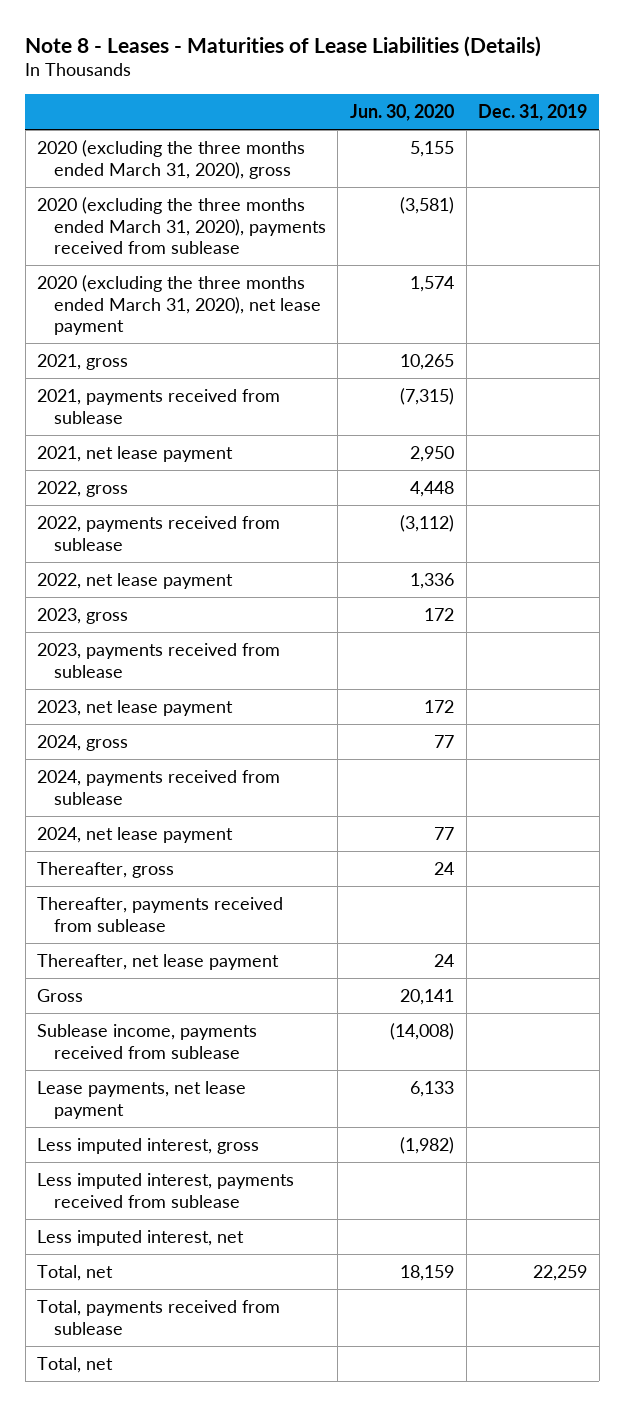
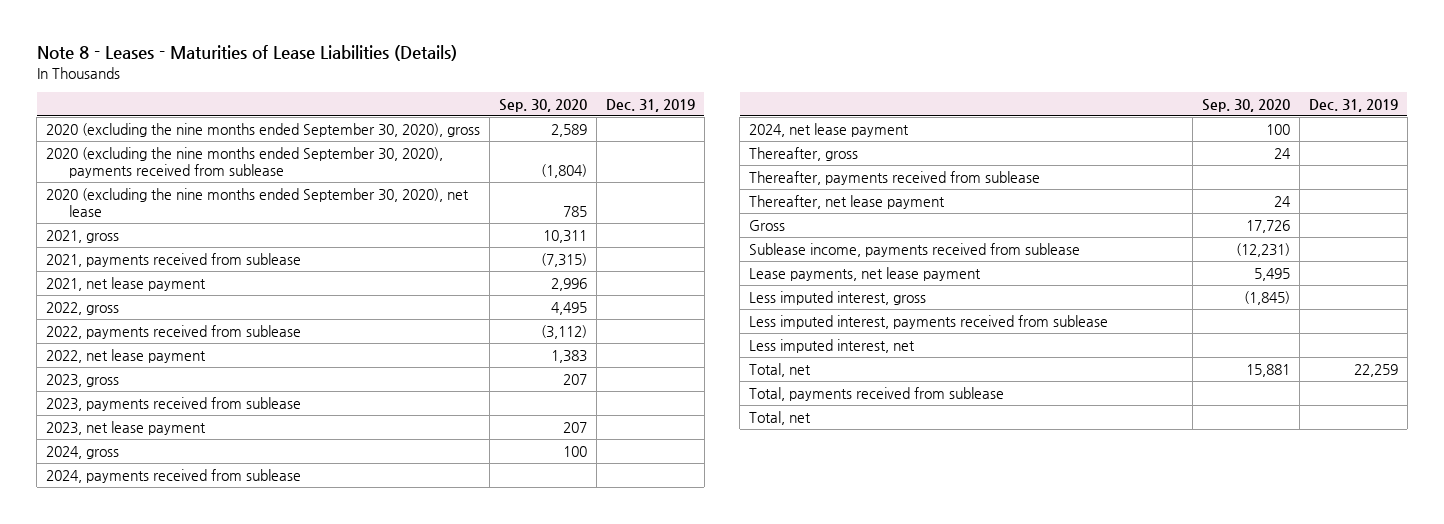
[350,104,455,122] Jun. 30, 2020 -> none
none -> [498,98,587,112] Sep. 30, 2020
[37,140,306,179] 2020 (excluding the three months ended March 31, 2020), gross -> [45,123,480,138] 2020 (excluding the nine months ended September 30, 2020), gross
[37,197,326,255] 2020 (excluding the three months ended March 31, 2020), payments received from sublease -> [45,147,443,178] 2020 (excluding the nine months ended September 30, 2020), payments received from sublease
[37,275,321,336] 2020 (excluding the three months ended March 31, 2020), net lease payment -> [45,188,469,217] 2020 (excluding the nine months ended September 30, 2020), net lease

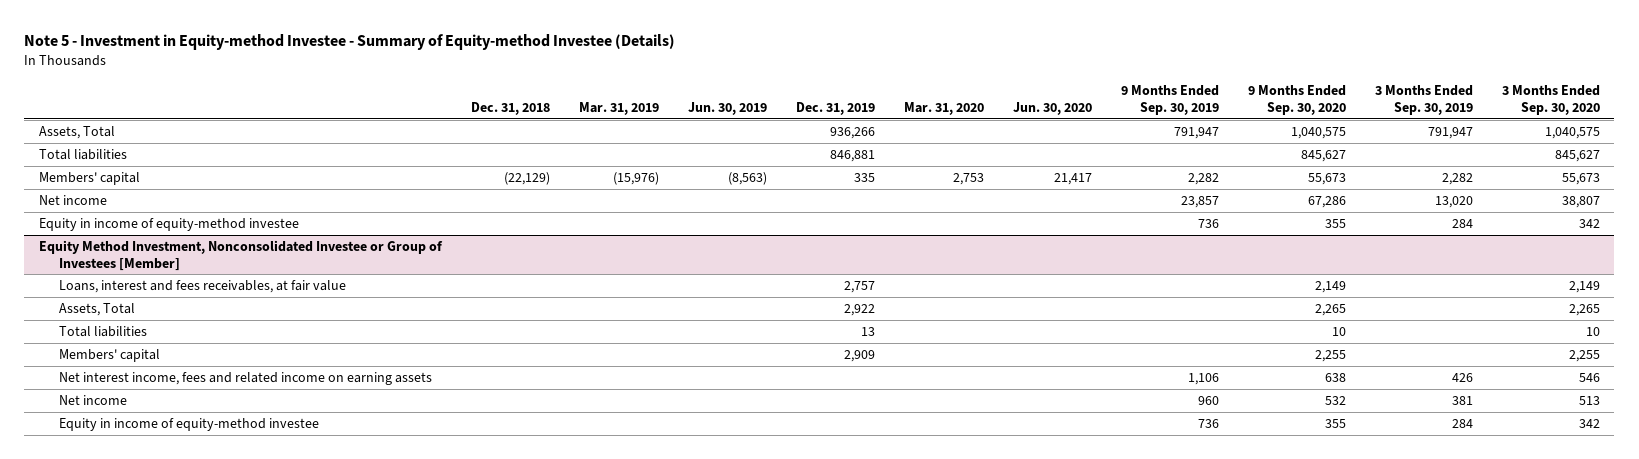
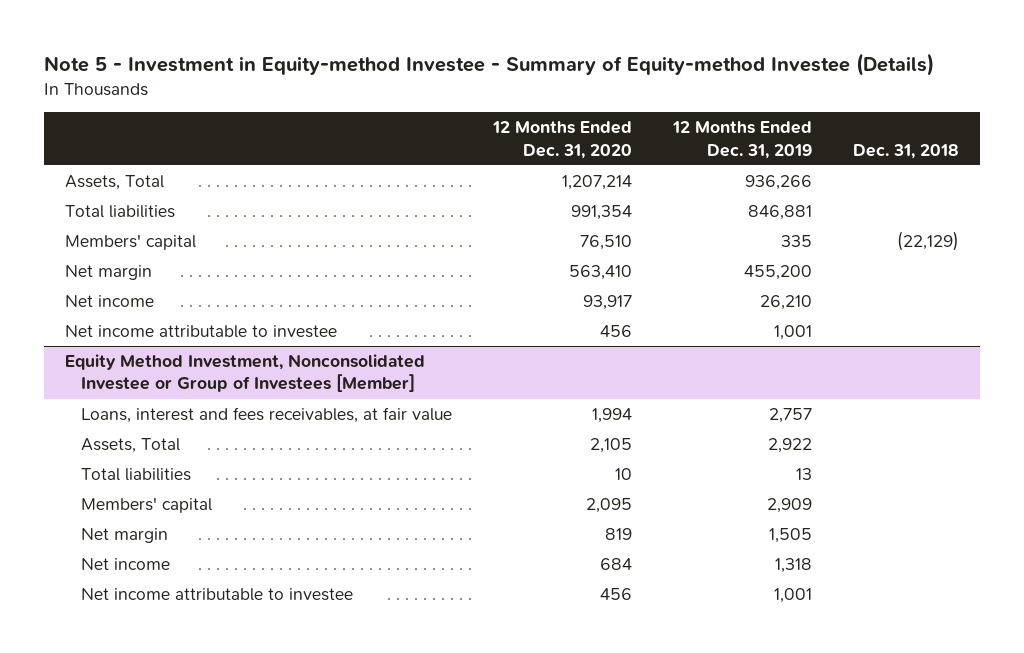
[578,102,659,116] Mar. 31, 2019 -> none
[687,102,767,116] Jun. 30, 2019 -> none
[795,102,875,116] Dec. 31, 2019 -> none
[903,102,984,116] Mar. 31, 2020 -> none
[1012,102,1092,116] Jun. 30, 2020 -> none
[1120,85,1219,116] 9 Months Ended Sep. 30, 2019 -> none
[1247,85,1346,116] 9 Months Ended Sep. 30, 2020 -> none
[1374,85,1473,116] 3 Months Ended Sep. 30, 2019 -> none
[1501,85,1600,116] 3 Months Ended Sep. 30, 2020 -> none
none -> [491,121,632,159] 12 Months Ended Dec. 31, 2020
none -> [672,121,813,159] 12 Months Ended Dec. 31, 2019
none -> [64,265,152,281] Net margin
[38,217,299,231] Equity in income of equity-method investee -> [64,325,337,339] Net income attributable to investee
[58,371,432,385] Net interest income, fees and related income on earning assets -> [80,528,168,544] Net margin
[58,417,319,431] Equity in income of equity-method investee -> [80,588,353,602] Net income attributable to investee

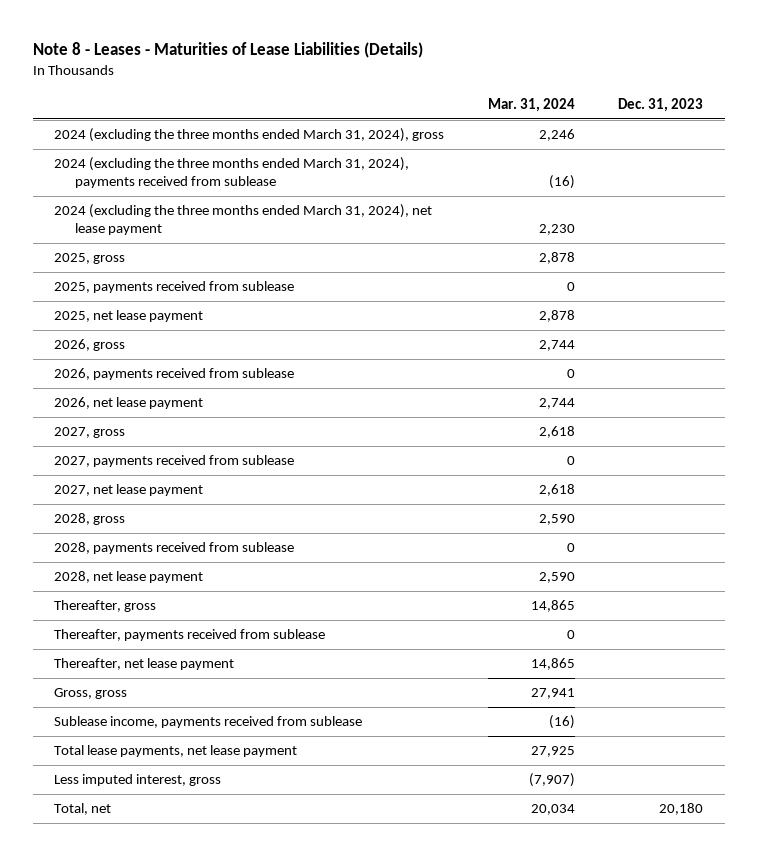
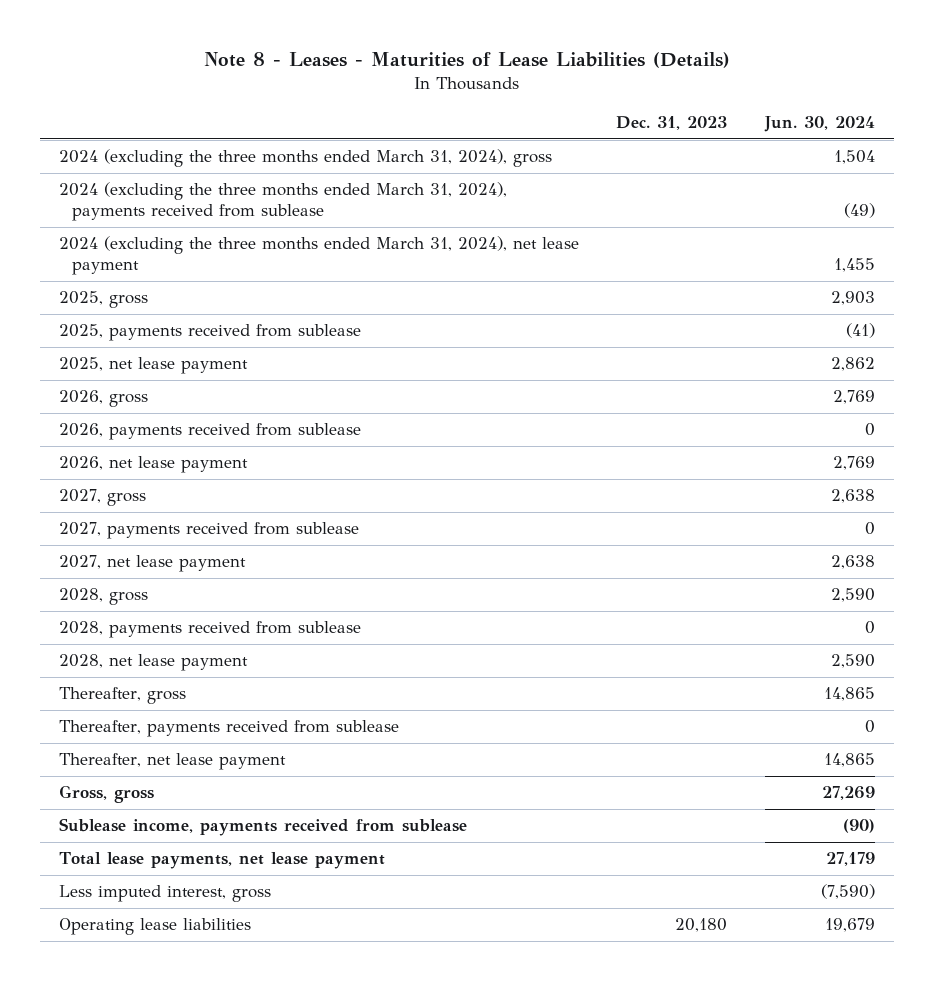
[487,97,575,112] Mar. 31, 2024 -> none
none -> [763,115,875,132] Jun. 30, 2024
[54,803,112,816] Total, net -> [58,918,251,936] Operating lease liabilities

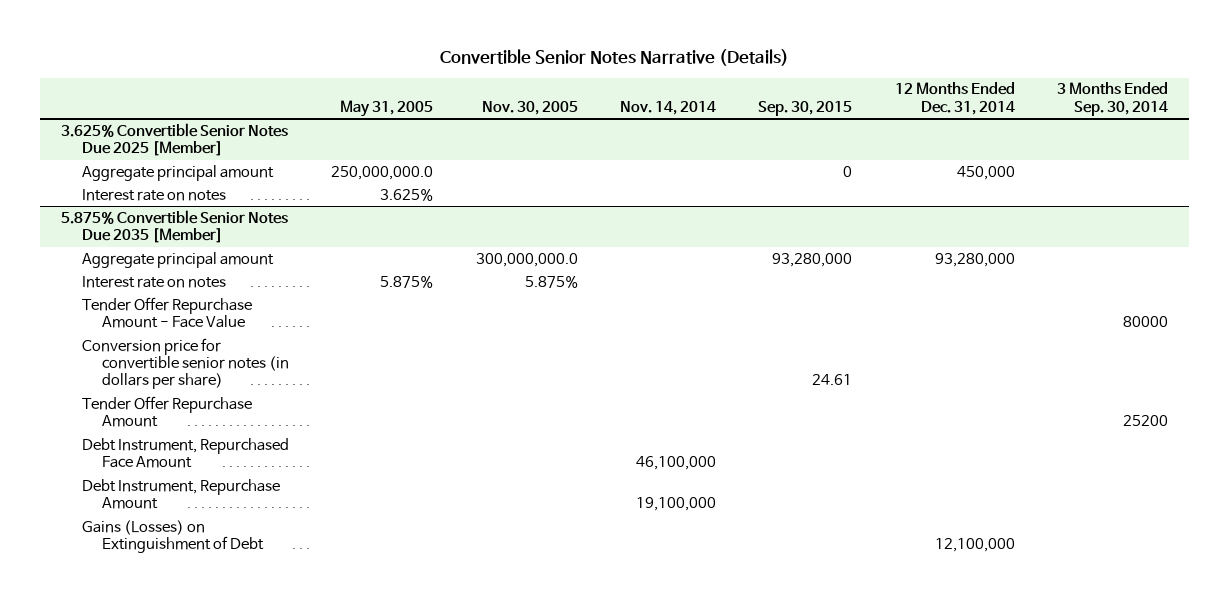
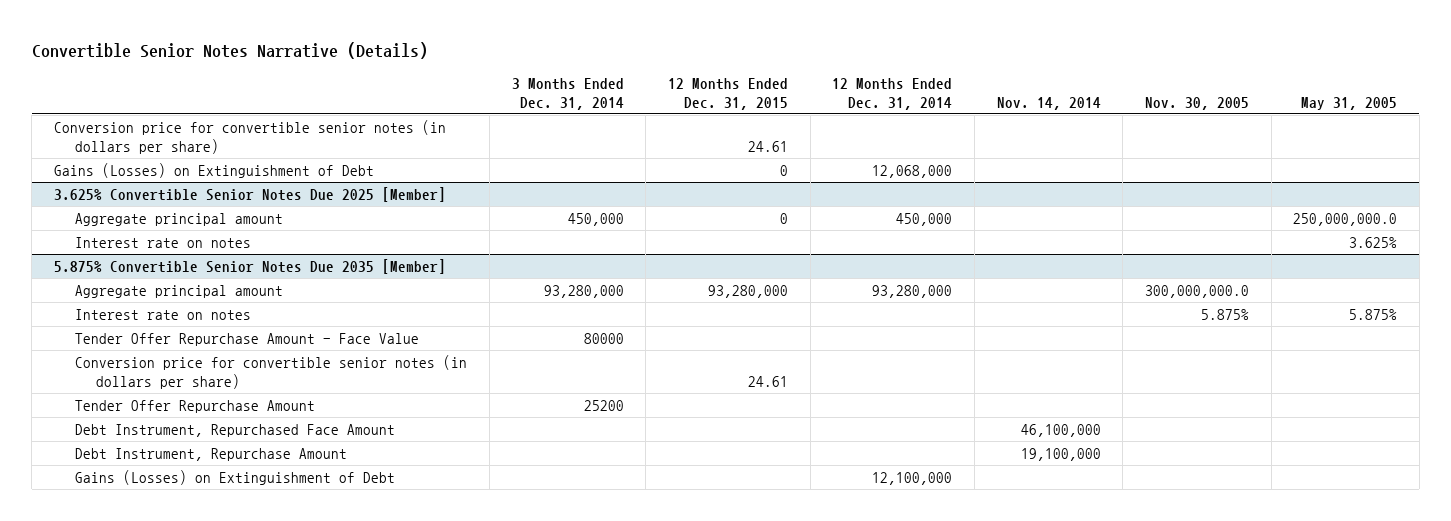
[758,100,853,116] Sep. 30, 2015 -> none
[1057,82,1169,116] 3 Months Ended Sep. 30, 2014 -> none
none -> [511,77,624,110] 3 Months Ended Dec. 31, 2014
none -> [667,77,788,110] 12 Months Ended Dec. 31, 2015
none -> [54,119,447,155] Conversion price for convertible senior notes (in dollars per share)
none -> [54,162,375,178] Gains (Losses) on Extinguishment of Debt

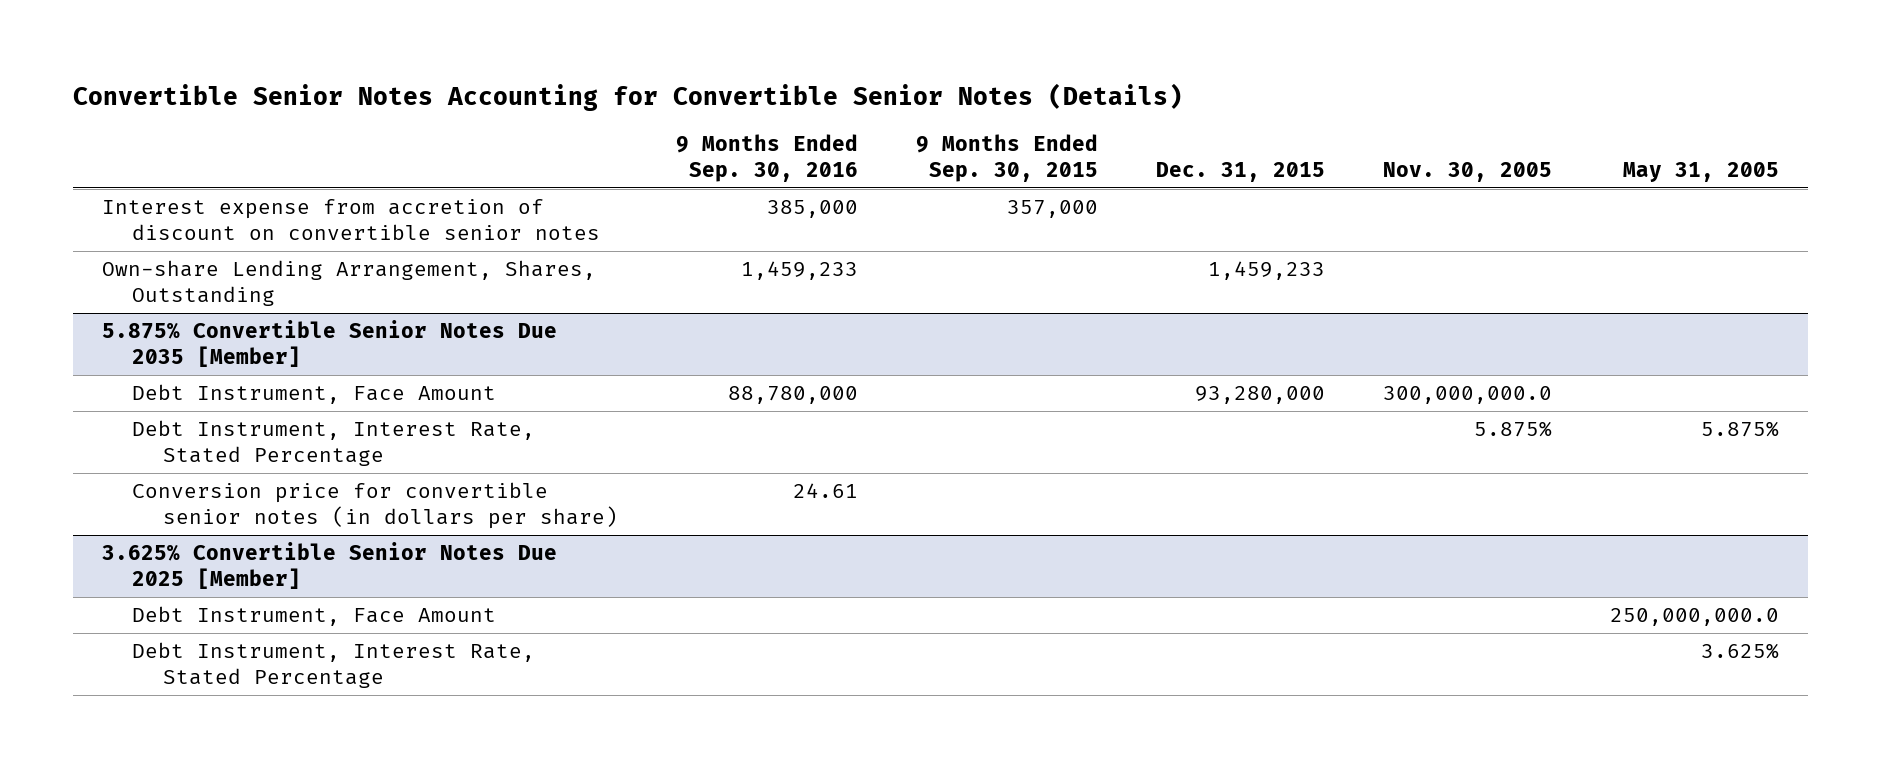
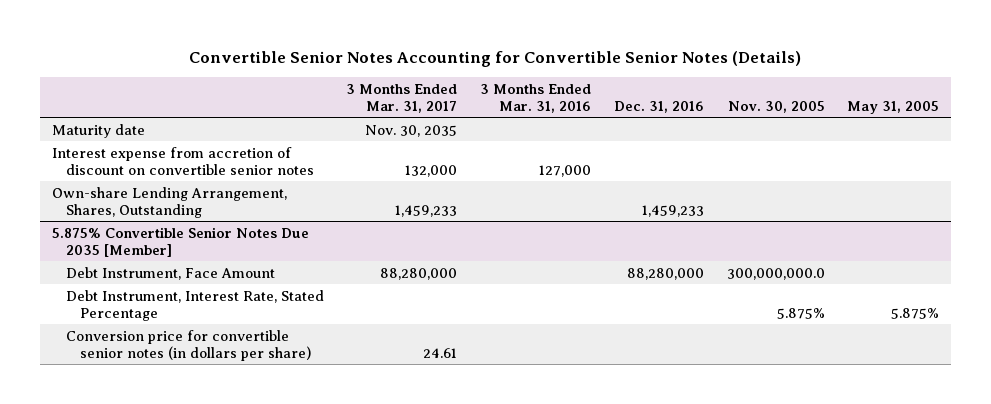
[675,133,858,182] 9 Months Ended Sep. 30, 2016 -> none
[916,133,1099,182] 9 Months Ended Sep. 30, 2015 -> none
[1156,161,1326,182] Dec. 31, 2015 -> none
none -> [346,83,458,113] 3 Months Ended Mar. 31, 2017
none -> [480,83,592,113] 3 Months Ended Mar. 31, 2016
none -> [613,100,704,113] Dec. 31, 2016
none -> [51,123,145,138] Maturity date
[101,542,557,590] 3.625% Convertible Senior Notes Due 2025 [Member] -> none
[132,606,497,627] Debt Instrument, Face Amount -> none
[132,642,536,689] Debt Instrument, Interest Rate, Stated Percentage -> none

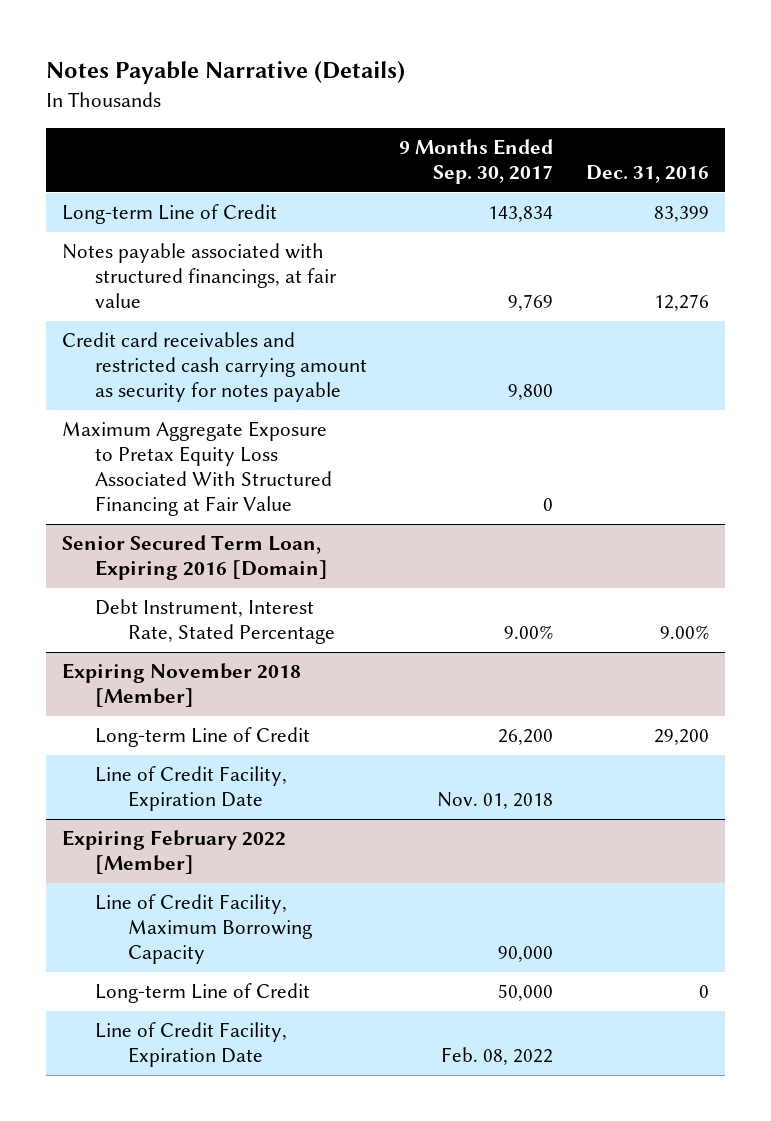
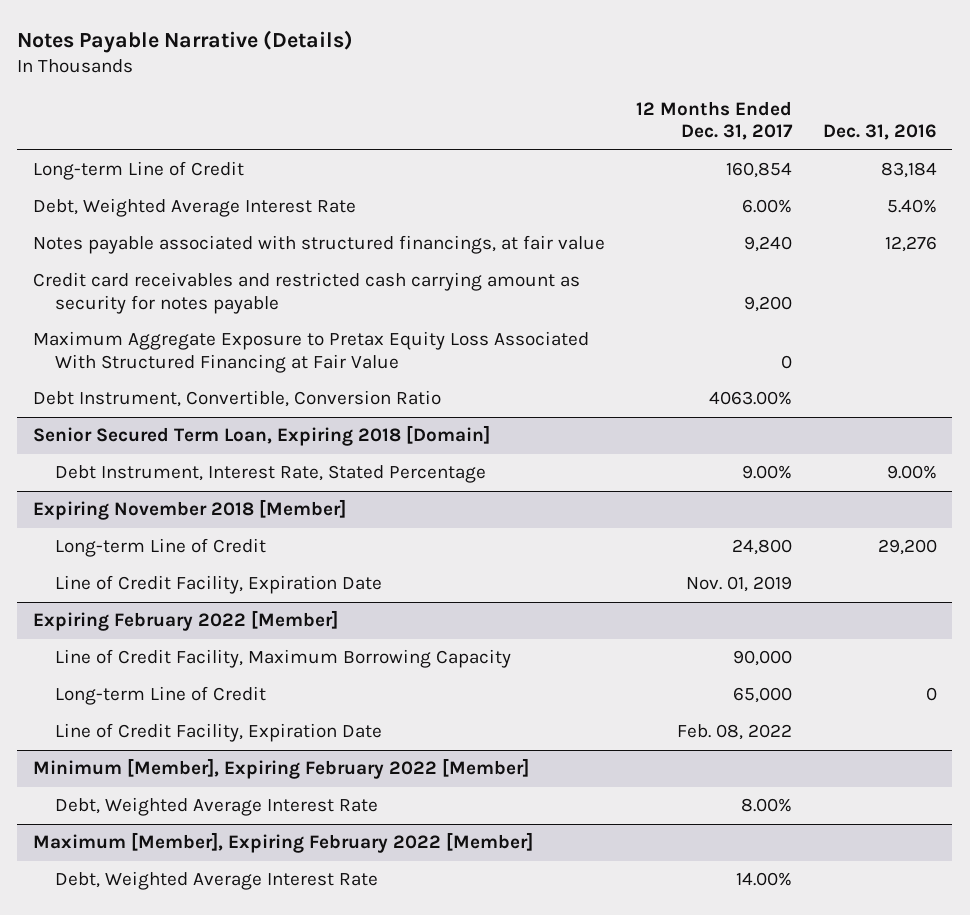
[399,138,554,184] 9 Months Ended Sep. 30, 2017 -> none
none -> [635,101,793,141] 12 Months Ended Dec. 31, 2017
[653,206,709,223] 83,399 -> [880,162,937,179] 83,184
none -> [32,198,356,218] Debt, Weighted Average Interest Rate
none -> [32,390,441,408] Debt Instrument, Convertible, Conversion Ratio
[61,535,329,581] Senior Secured Term Loan, Expiring 2016 [Domain] -> [32,425,490,447] Senior Secured Term Loan, Expiring 2018 [Domain]
none -> [32,758,529,780] Minimum [Member], Expiring February 2022 [Member]
none -> [55,797,379,817] Debt, Weighted Average Interest Rate
none -> [32,832,533,854] Maximum [Member], Expiring February 2022 [Member]
none -> [55,871,379,891] Debt, Weighted Average Interest Rate

